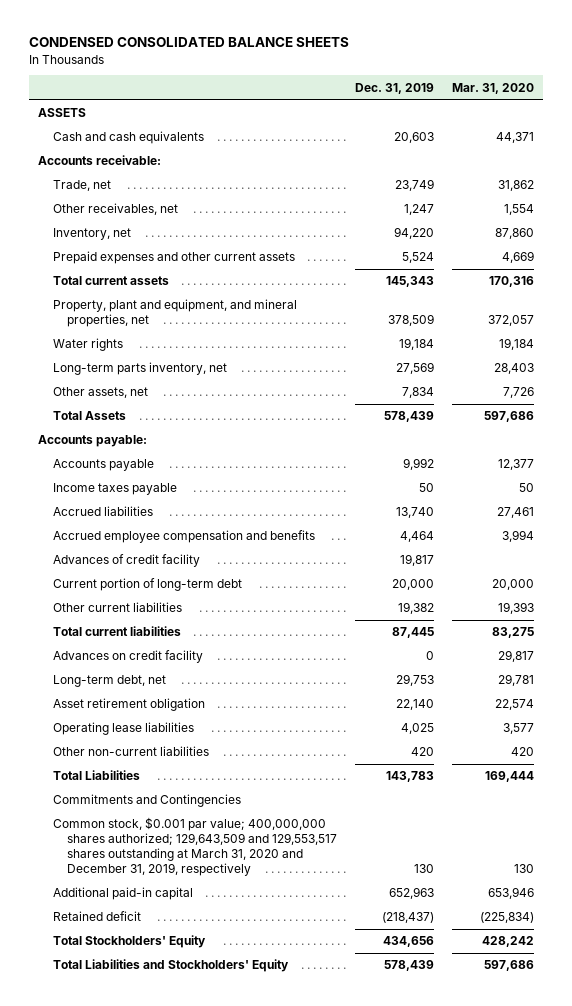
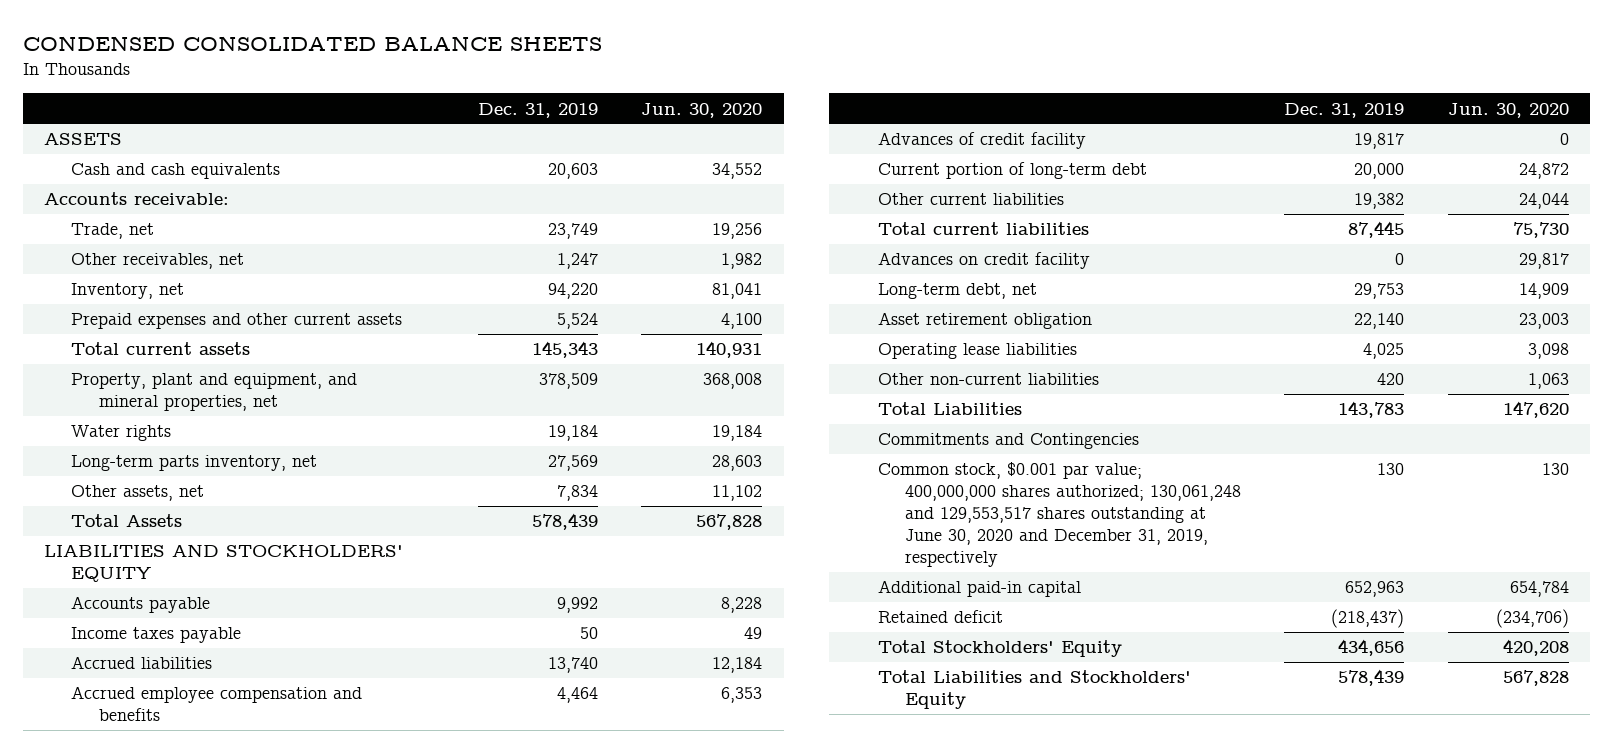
[452,82,535,94] Mar. 31, 2020 -> none
none -> [641,102,763,118] Jun. 30, 2020
[38,435,148,448] Accounts payable: -> none
none -> [44,544,404,583] LIABILITIES AND STOCKHOLDERS' EQUITY
[52,817,338,877] Common stock, $0.001 par value; 400,000,000 shares authorized; 129,643,509 and 129,553,517 shares outstanding at March 31, 2020 and December 31, 2019, respectively -> [877,462,1242,568] Common stock, $0.001 par value; 400,000,000 shares authorized; 130,061,248 and 129,553,517 shares outstanding at June 30, 2020 and December 31, 2019, respectively

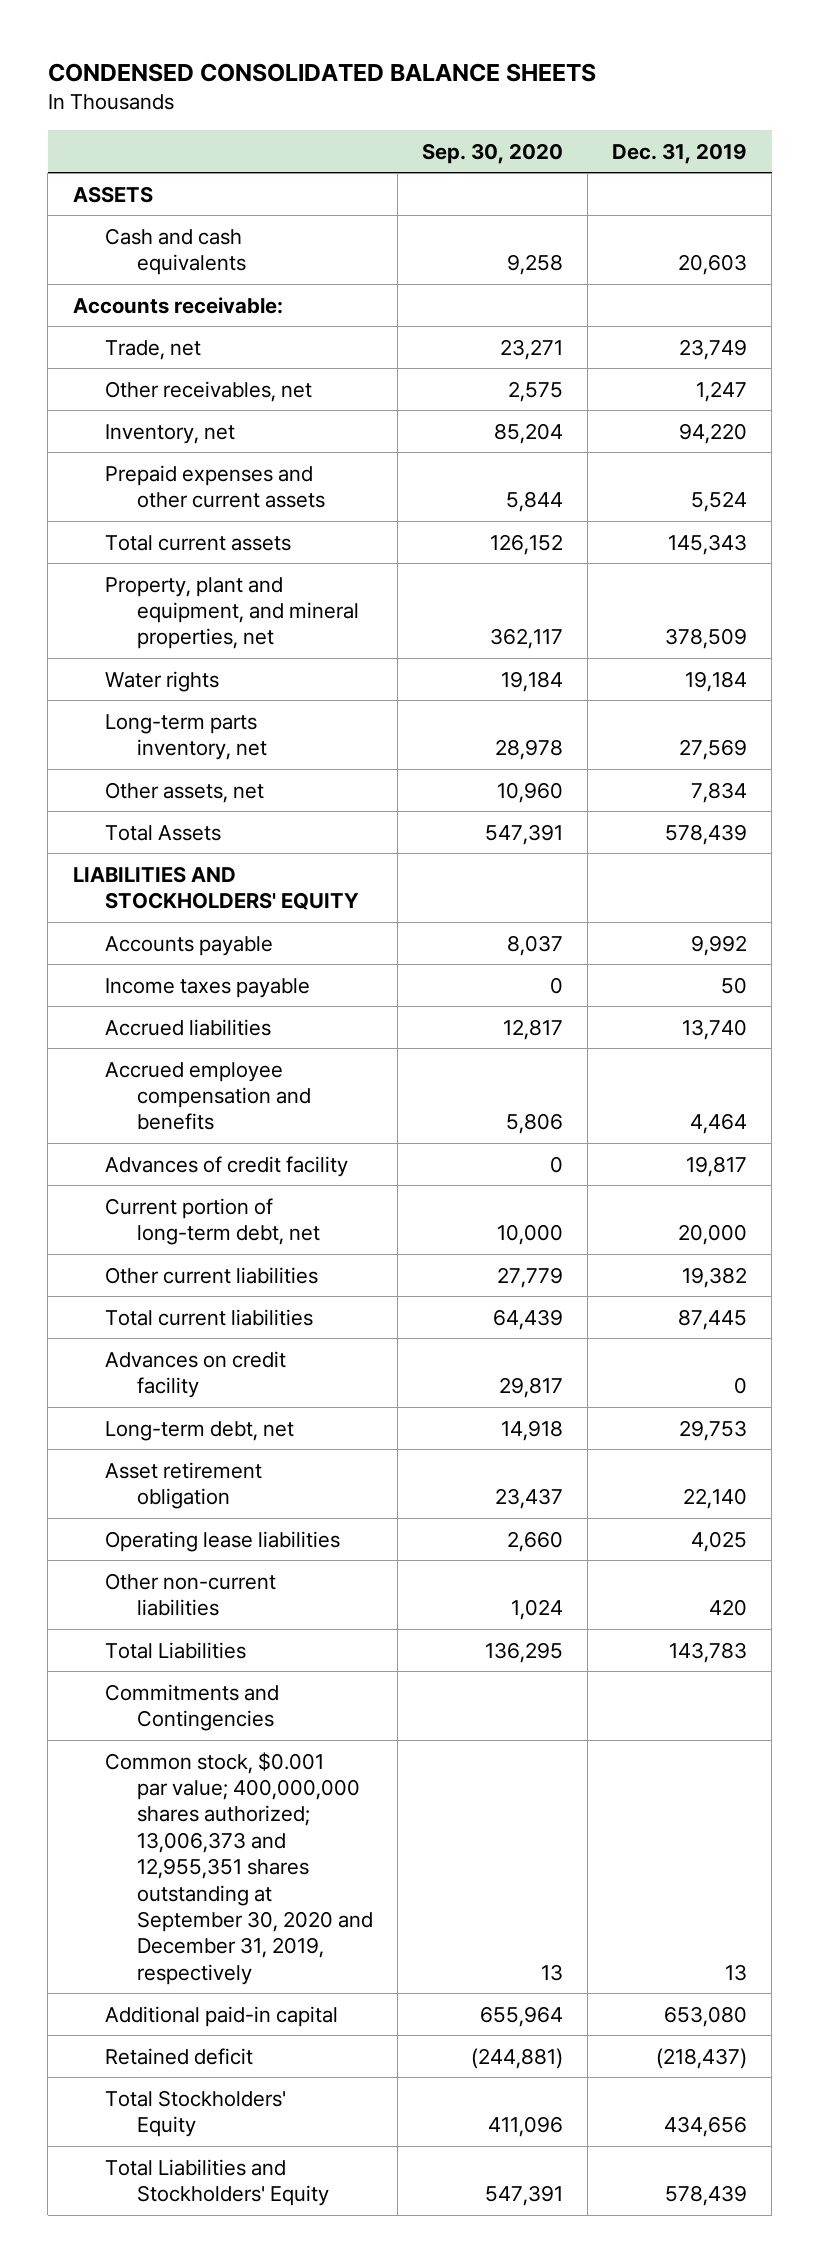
[641,102,763,118] Jun. 30, 2020 -> none
none -> [422,142,564,164] Sep. 30, 2020
[877,162,1147,180] Current portion of long-term debt -> [104,1197,320,1246] Current portion of long-term debt, net
[877,462,1242,568] Common stock, $0.001 par value; 400,000,000 shares authorized; 130,061,248 and 129,553,517 shares outstanding at June 30, 2020 and December 31, 2019, respectively -> [104,1751,373,1985] Common stock, $0.001 par value; 400,000,000 shares authorized; 13,006,373 and 12,955,351 shares outstanding at September 30, 2020 and December 31, 2019, respectively
[1377,463,1405,476] 130 -> [725,1963,748,1981] 13
[1345,581,1405,598] 652,963 -> [664,2005,748,2027] 653,080

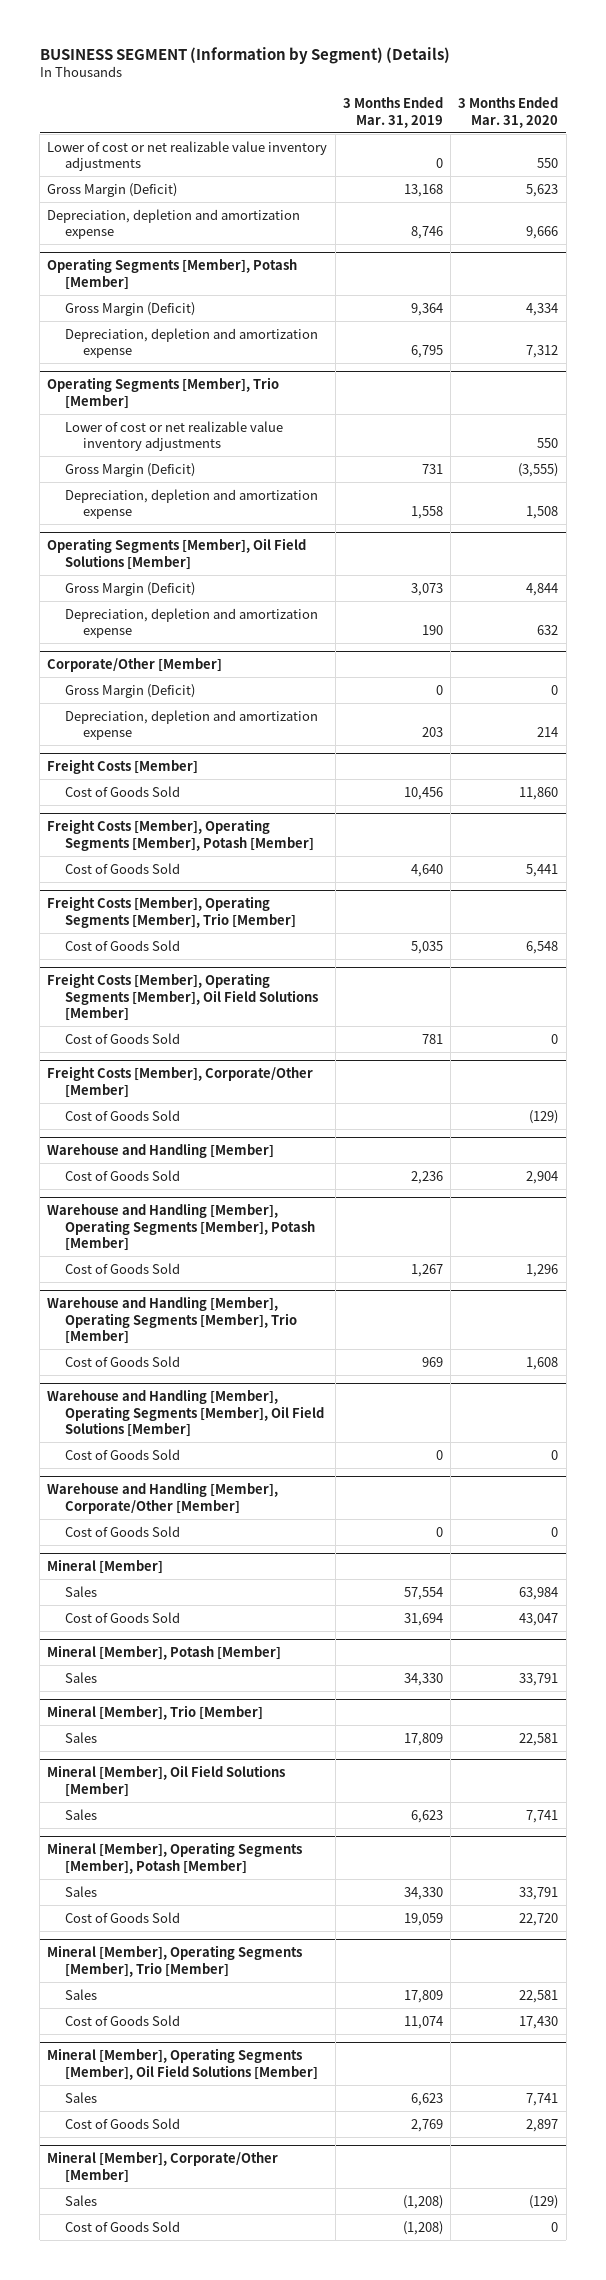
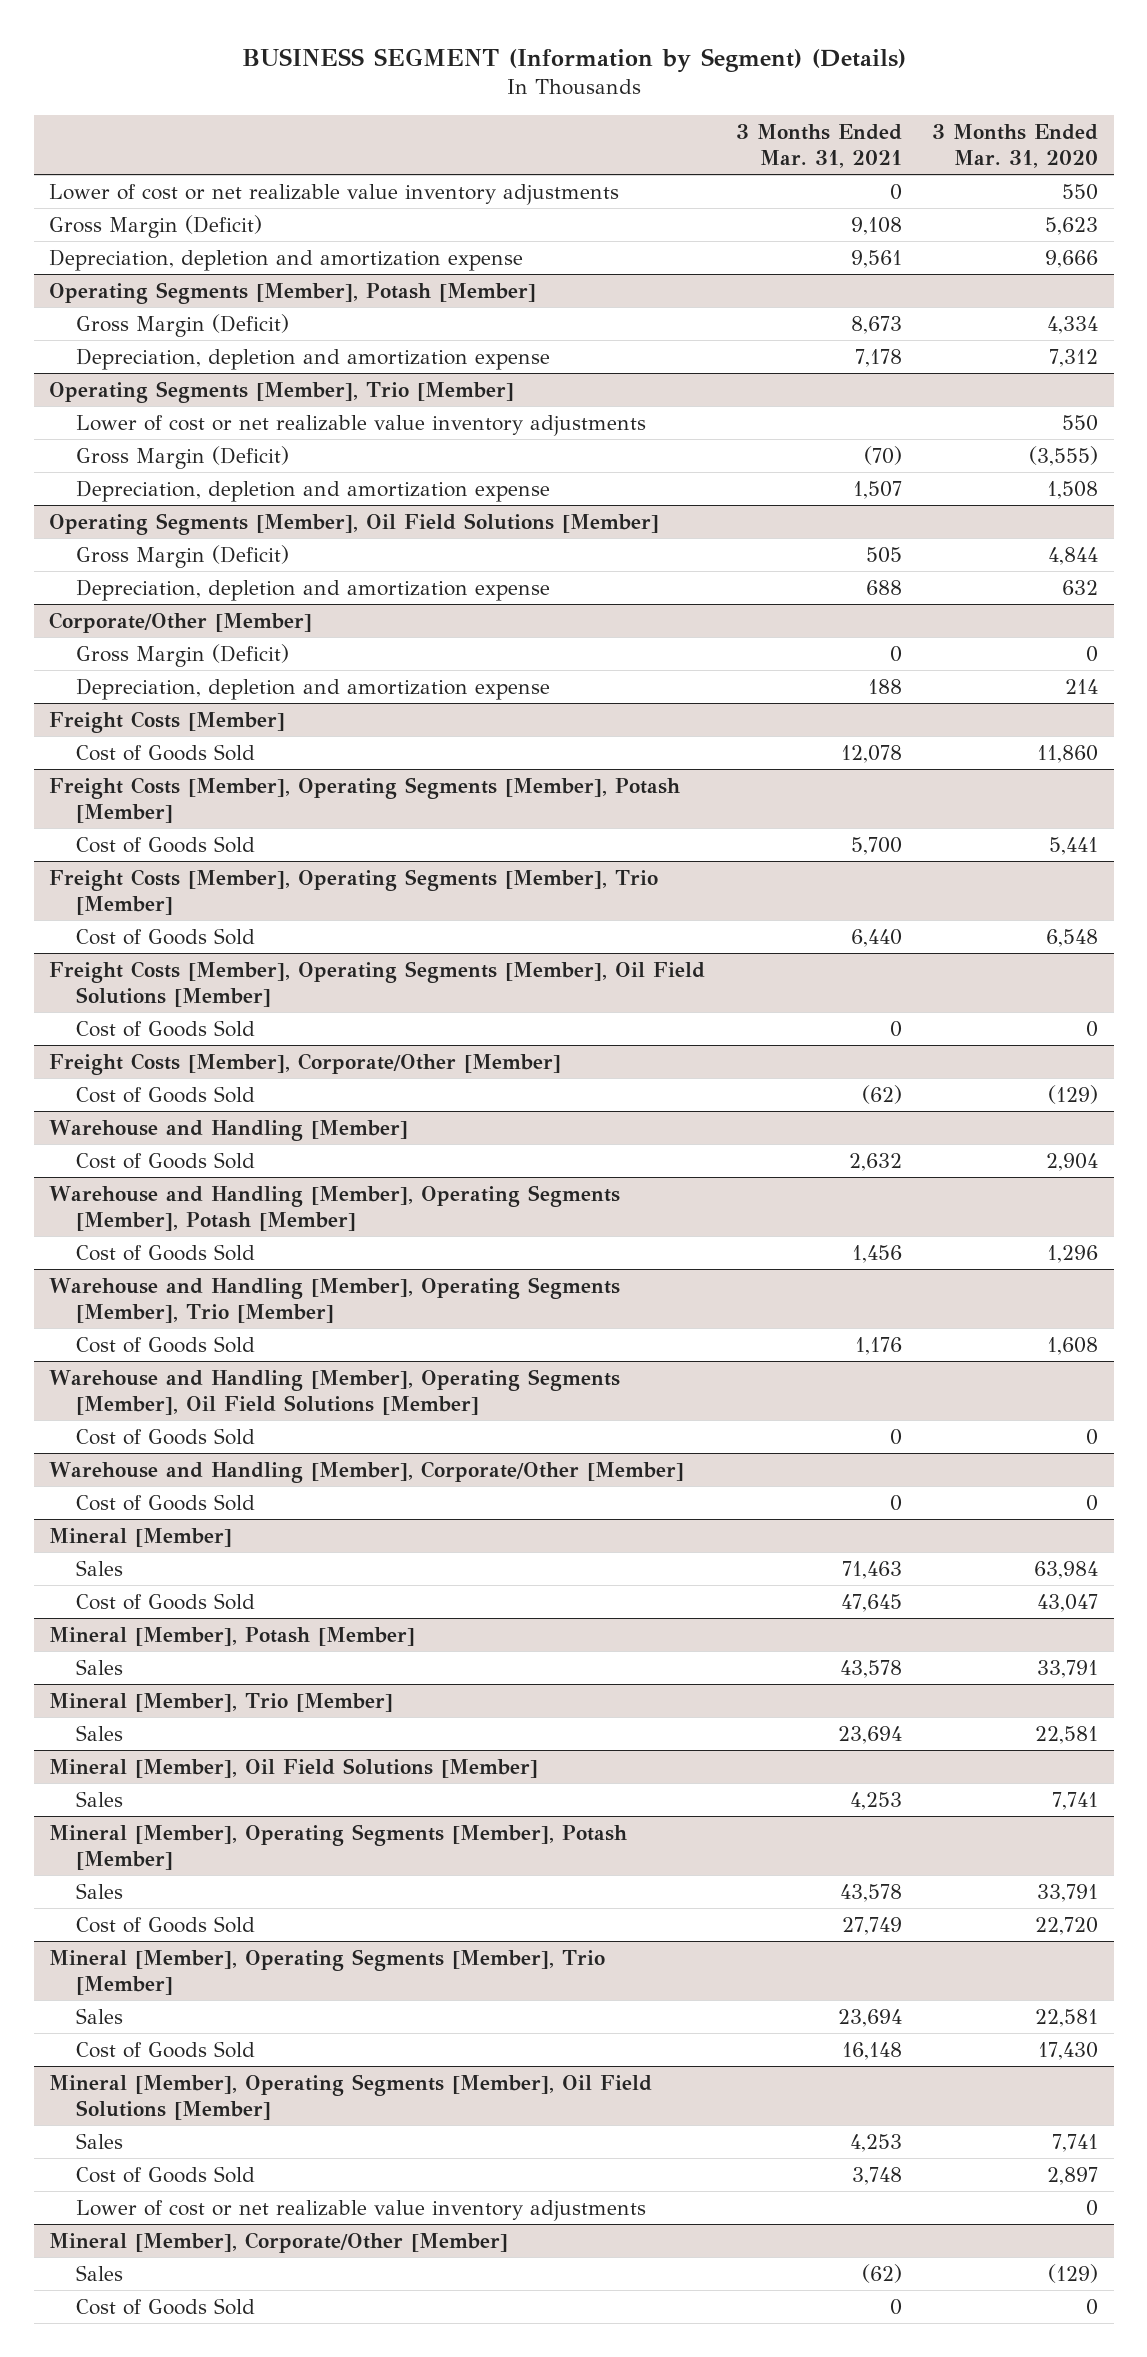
[342,96,443,128] 3 Months Ended Mar. 31, 2019 -> none
none -> [735,123,902,168] 3 Months Ended Mar. 31, 2021
none -> [76,2199,647,2221] Lower of cost or net realizable value inventory adjustments

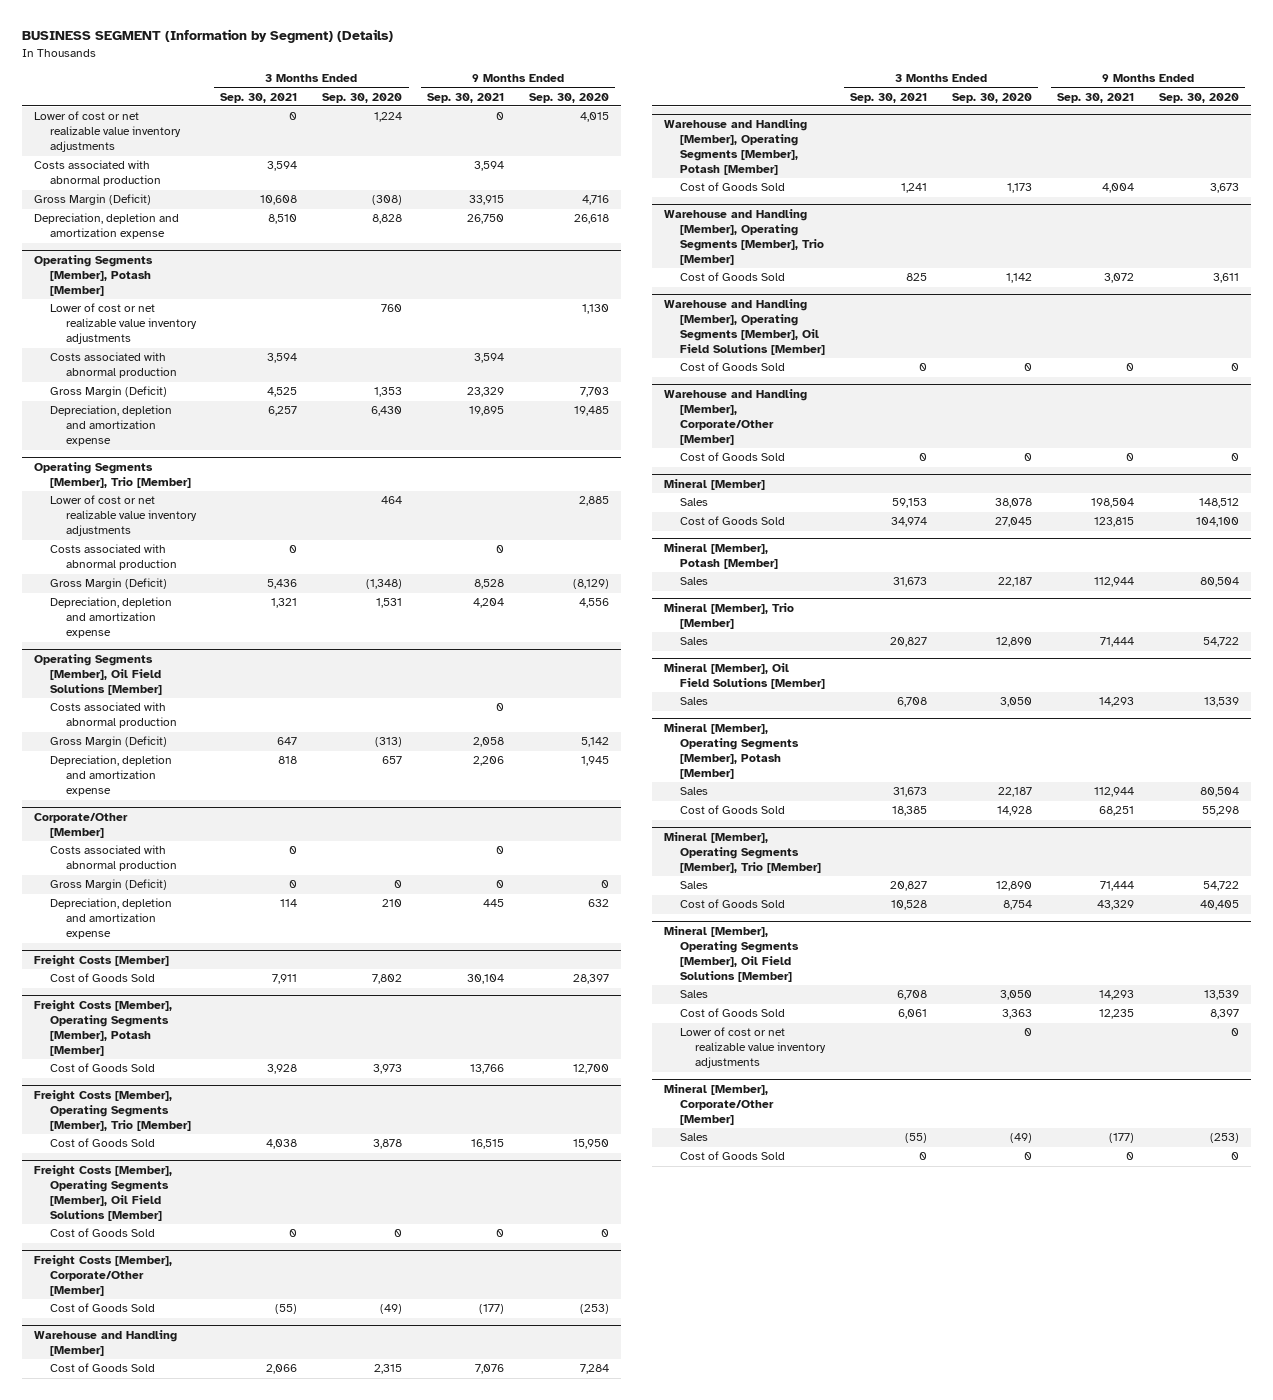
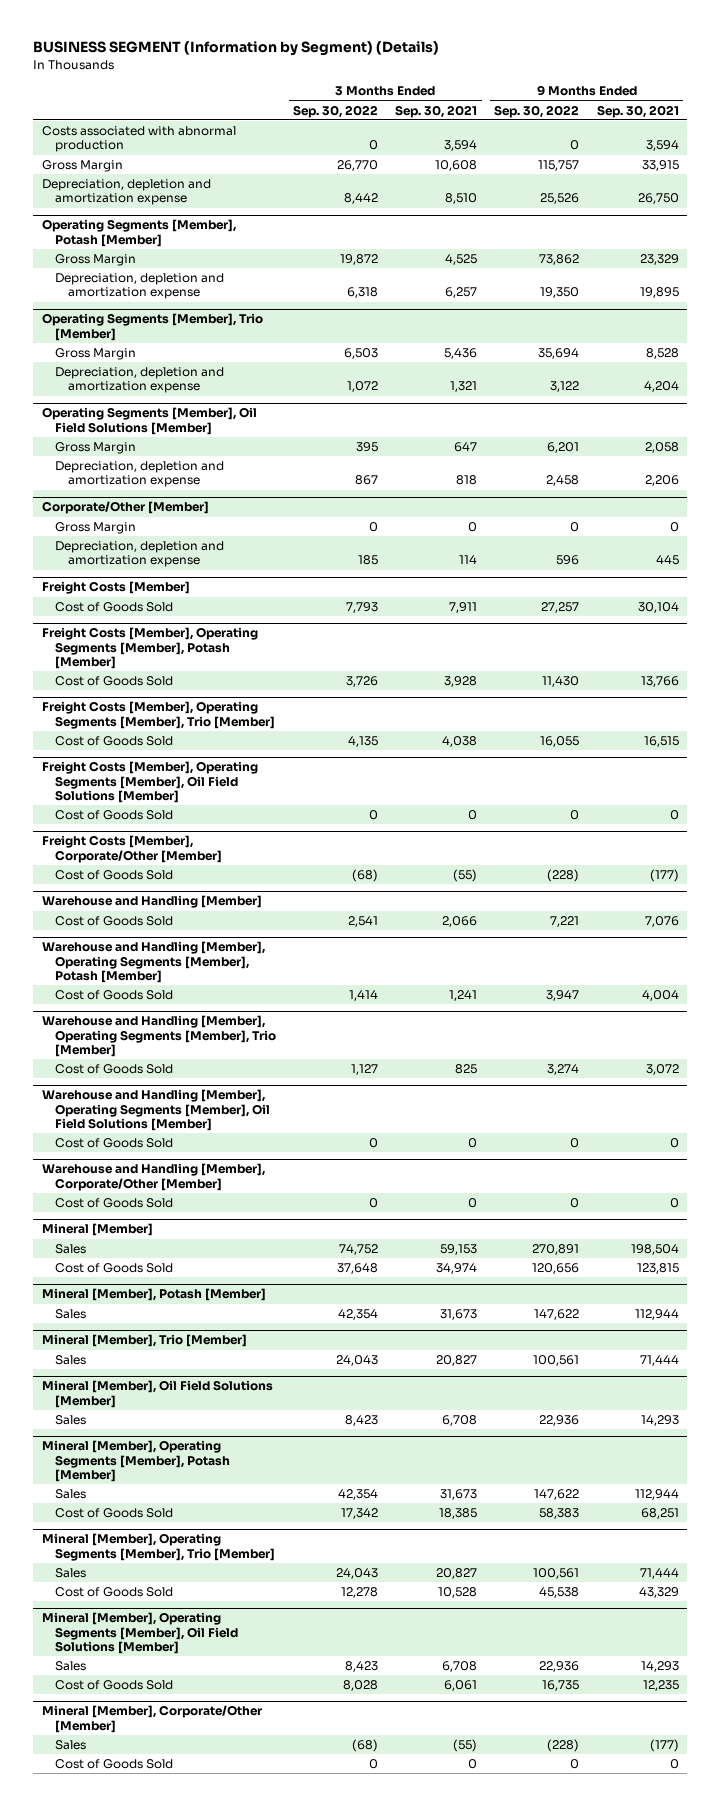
[322,92,403,103] Sep. 30, 2020 -> none
[529,92,610,103] Sep. 30, 2020 -> none
none -> [293,104,379,118] Sep. 30, 2022
none -> [494,104,580,118] Sep. 30, 2022
[34,111,181,153] Lower of cost or net realizable value inventory adjustments -> none
[34,194,152,206] Gross Margin (Deficit) -> [41,160,123,173] Gross Margin
[49,303,197,345] Lower of cost or net realizable value inventory adjustments -> none
[49,352,177,379] Costs associated with abnormal production -> none
[49,386,167,398] Gross Margin (Deficit) -> [54,254,136,267] Gross Margin
[49,495,197,537] Lower of cost or net realizable value inventory adjustments -> none
[49,544,177,571] Costs associated with abnormal production -> none
[49,578,167,590] Gross Margin (Deficit) -> [54,348,136,361] Gross Margin
[49,702,177,729] Costs associated with abnormal production -> none
[49,736,167,748] Gross Margin (Deficit) -> [54,442,136,455] Gross Margin
[49,845,177,872] Costs associated with abnormal production -> none
[49,879,167,891] Gross Margin (Deficit) -> [54,522,136,535] Gross Margin
[679,1027,827,1069] Lower of cost or net realizable value inventory adjustments -> none

